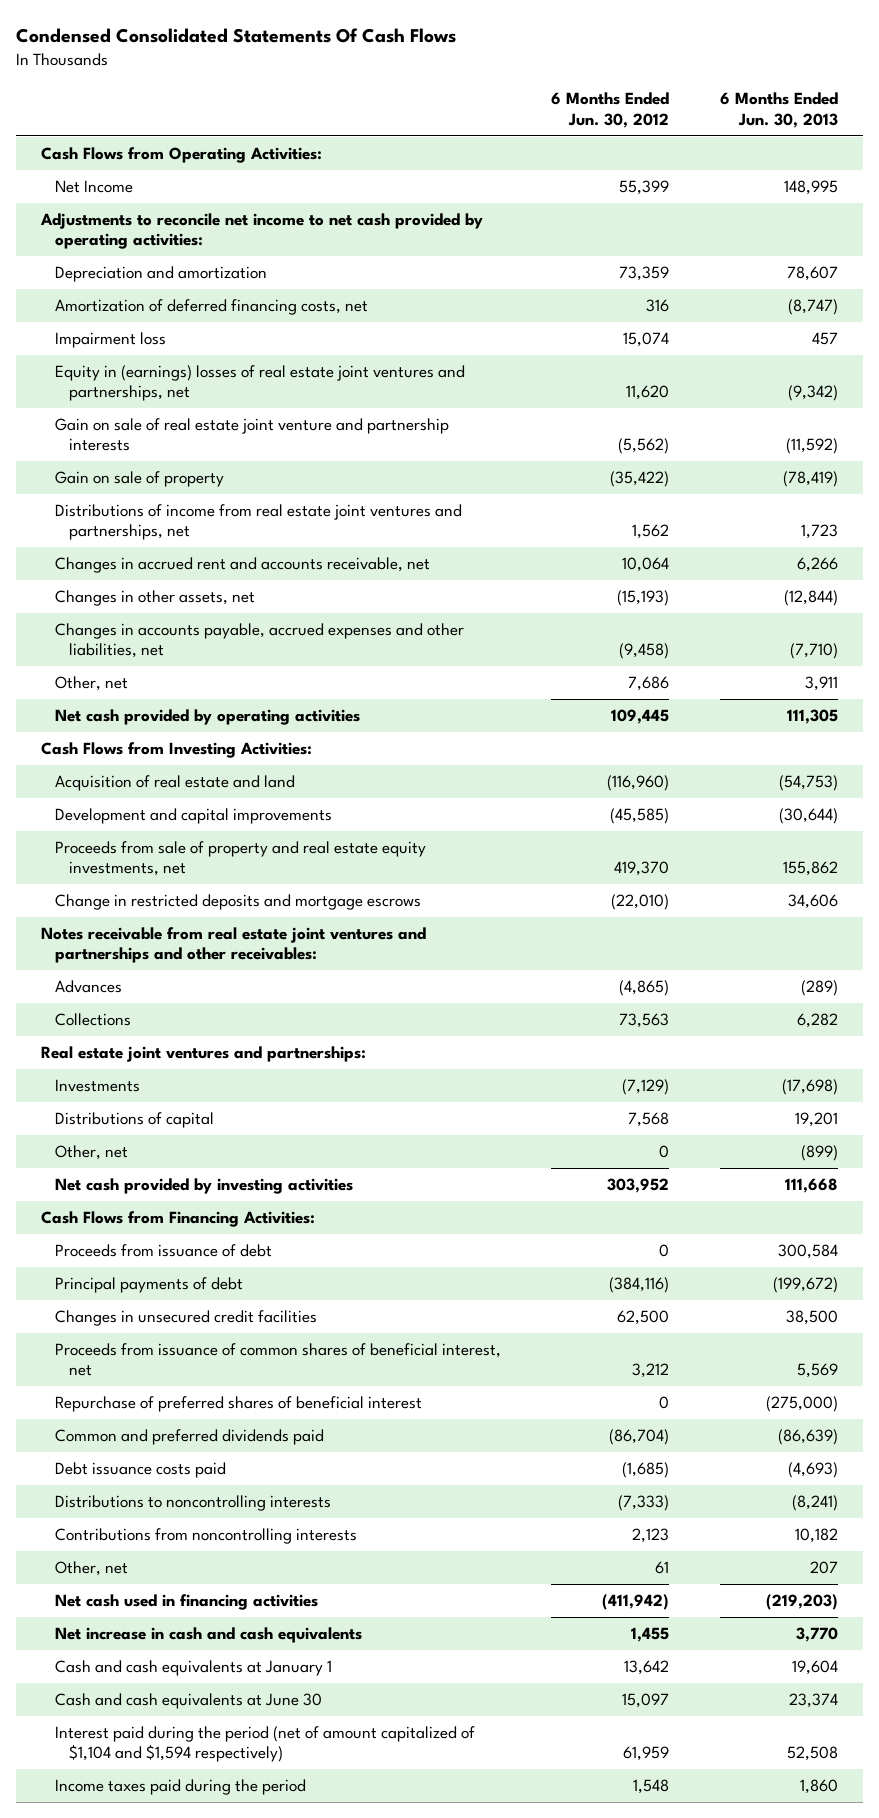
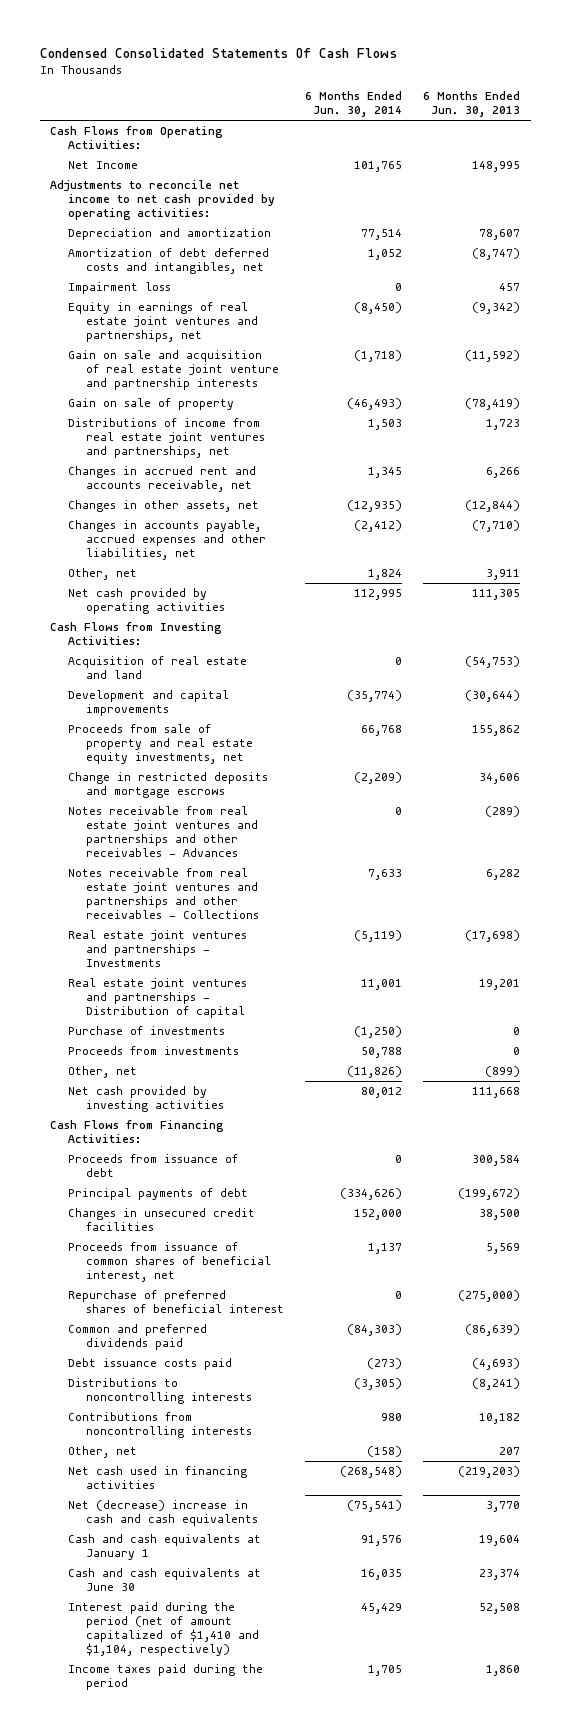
[551,92,670,128] 6 Months Ended Jun. 30, 2012 -> none
none -> [304,91,402,118] 6 Months Ended Jun. 30, 2014
[54,299,368,316] Amortization of deferred financing costs, net -> [67,247,269,274] Amortization of debt deferred costs and intangibles, net
[54,365,465,402] Equity in (earnings) losses of real estate joint ventures and partnerships, net -> [67,301,258,342] Equity in earnings of real estate joint ventures and partnerships, net
[54,418,449,452] Gain on sale of real estate joint venture and partnership interests -> [67,349,279,390] Gain on sale and acquisition of real estate joint venture and partnership interests
[41,927,427,964] Notes receivable from real estate joint ventures and partnerships and other receivables: -> none
[41,1046,367,1063] Real estate joint ventures and partnerships: -> none
[54,980,122,994] Advances -> [67,805,258,857] Notes receivable from real estate joint ventures and partnerships and other receivables - Advances
[54,1013,131,1027] Collections -> [67,867,259,919] Notes receivable from real estate joint ventures and partnerships and other receivables - Collections
[54,1079,140,1093] Investments -> [67,929,247,967] Real estate joint ventures and partnerships - Investments
[54,1112,214,1129] Distributions of capital -> [67,977,247,1018] Real estate joint ventures and partnerships - Distribution of capital
none -> [67,1025,225,1035] Purchase of investments
none -> [67,1045,239,1055] Proceeds from investments
[54,1627,362,1644] Net increase in cash and cash equivalents -> [67,1499,258,1526] Net (decrease) increase in cash and cash equivalents
[54,1726,475,1763] Interest paid during the period (net of amount capitalized of $1,104 and $1,594 respectively) -> [67,1601,259,1656] Interest paid during the period (net of amount capitalized of $1,410 and $1,104, respectively)

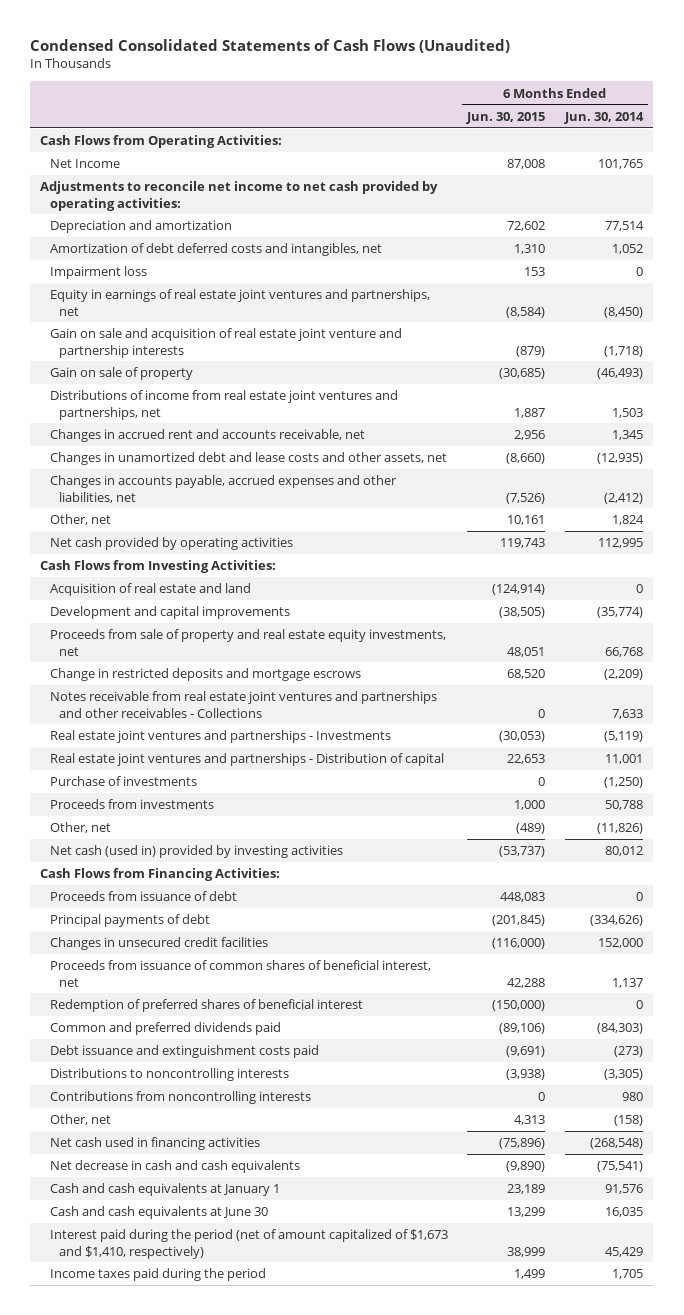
[39,48,397,59] Condensed Consolidated Statements Of Cash Flows -> [30,38,511,53] Condensed Consolidated Statements of Cash Flows (Unaudited)
[423,91,521,118] 6 Months Ended Jun. 30, 2013 -> none
none -> [466,111,546,124] Jun. 30, 2015
[67,499,259,512] Changes in other assets, net -> [49,452,447,466] Changes in unamortized debt and lease costs and other assets, net
[67,805,258,857] Notes receivable from real estate joint ventures and partnerships and other receivables - Advances -> none
[67,1085,224,1112] Net cash provided by investing activities -> [49,845,343,859] Net cash (used in) provided by investing activities
[67,1289,284,1313] Repurchase of preferred shares of beneficial interest -> [49,999,363,1013] Redemption of preferred shares of beneficial interest
[67,1357,232,1370] Debt issuance costs paid -> [49,1045,319,1059] Debt issuance and extinguishment costs paid
[67,1499,258,1526] Net (decrease) increase in cash and cash equivalents -> [49,1160,300,1174] Net decrease in cash and cash equivalents
[67,1601,259,1656] Interest paid during the period (net of amount capitalized of $1,410 and $1,104, respectively) -> [49,1229,448,1259] Interest paid during the period (net of amount capitalized of $1,673 and $1,410, respectively)

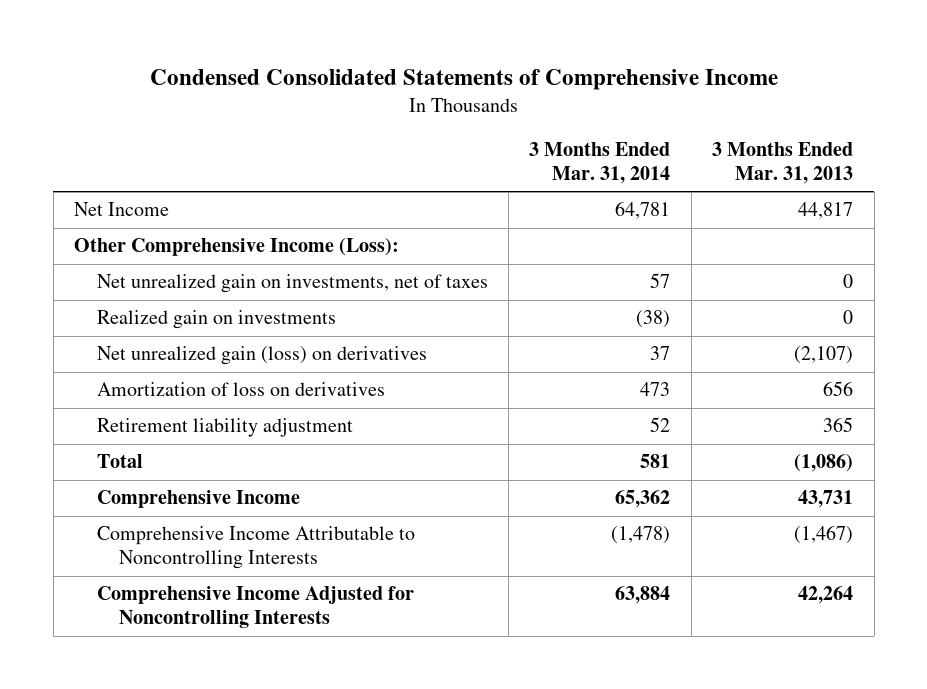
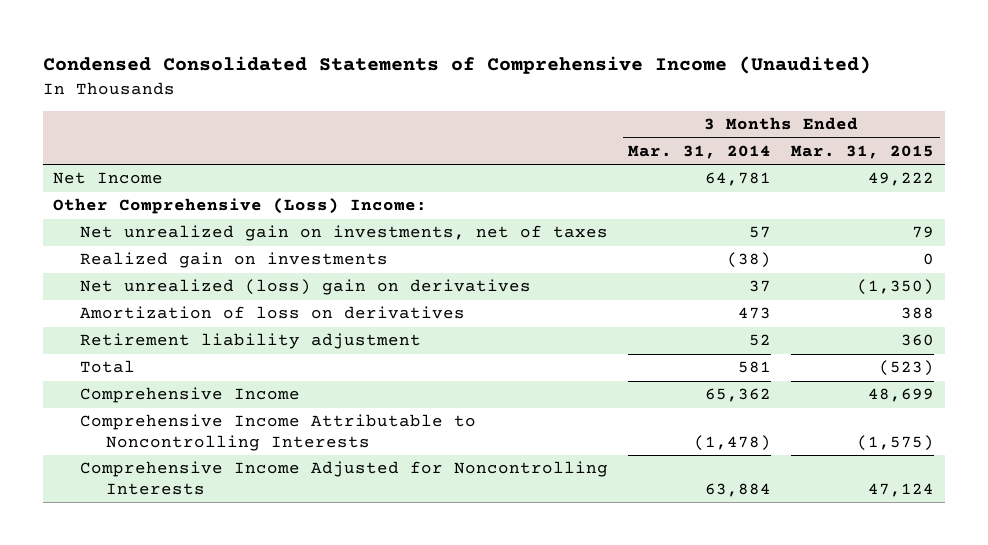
[149,68,778,90] Condensed Consolidated Statements of Comprehensive Income -> [43,56,872,75] Condensed Consolidated Statements of Comprehensive Income (Unaudited)
[712,142,854,185] 3 Months Ended Mar. 31, 2013 -> none
none -> [791,144,935,159] Mar. 31, 2015
[74,238,400,257] Other Comprehensive Income (Loss): -> [53,198,428,215] Other Comprehensive (Loss) Income:
[96,346,427,366] Net unrealized gain (loss) on derivatives -> [79,279,531,296] Net unrealized (loss) gain on derivatives

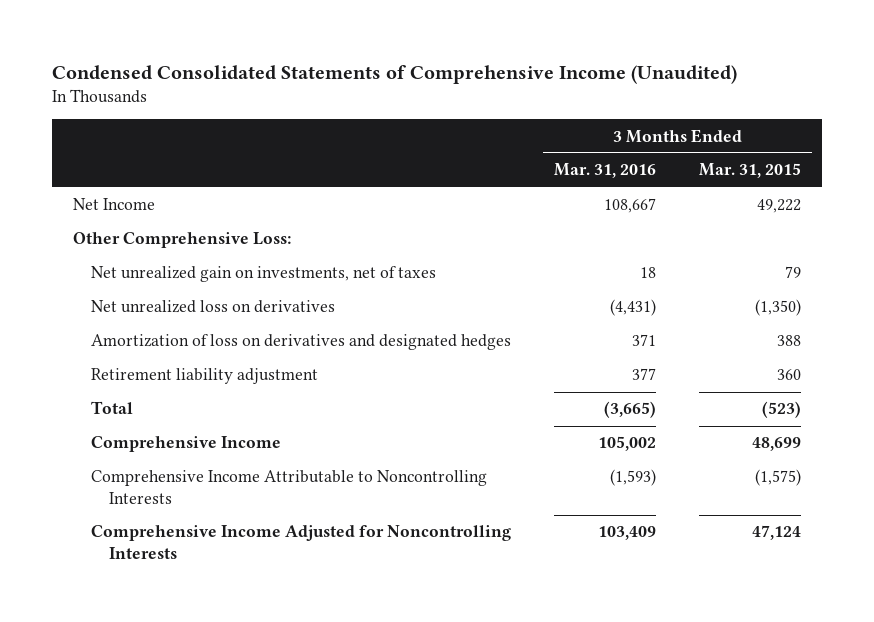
[627,144,771,159] Mar. 31, 2014 -> none
none -> [554,163,657,179] Mar. 31, 2016
[53,198,428,215] Other Comprehensive (Loss) Income: -> [73,232,292,249] Other Comprehensive Loss:
[79,252,388,269] Realized gain on investments -> none
[79,279,531,296] Net unrealized (loss) gain on derivatives -> [91,300,336,314] Net unrealized loss on derivatives
[79,306,465,320] Amortization of loss on derivatives -> [91,334,512,351] Amortization of loss on derivatives and designated hedges

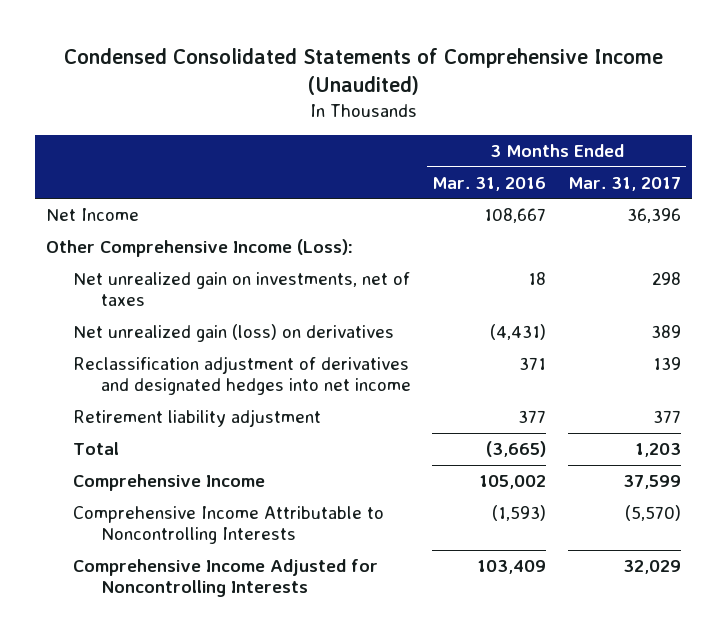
[698,163,801,179] Mar. 31, 2015 -> none
none -> [567,176,681,191] Mar. 31, 2017
[73,232,292,249] Other Comprehensive Loss: -> [46,239,354,258] Other Comprehensive Income (Loss):
[91,300,336,314] Net unrealized loss on derivatives -> [73,324,395,343] Net unrealized gain (loss) on derivatives
[91,334,512,351] Amortization of loss on derivatives and designated hedges -> [73,356,411,396] Reclassification adjustment of derivatives and designated hedges into net income

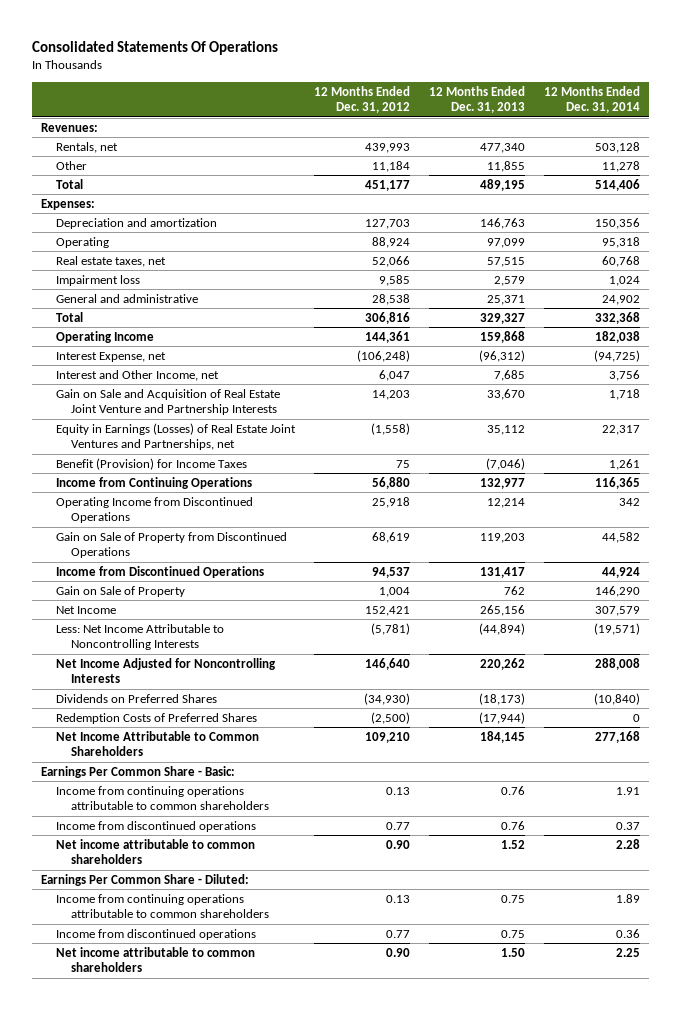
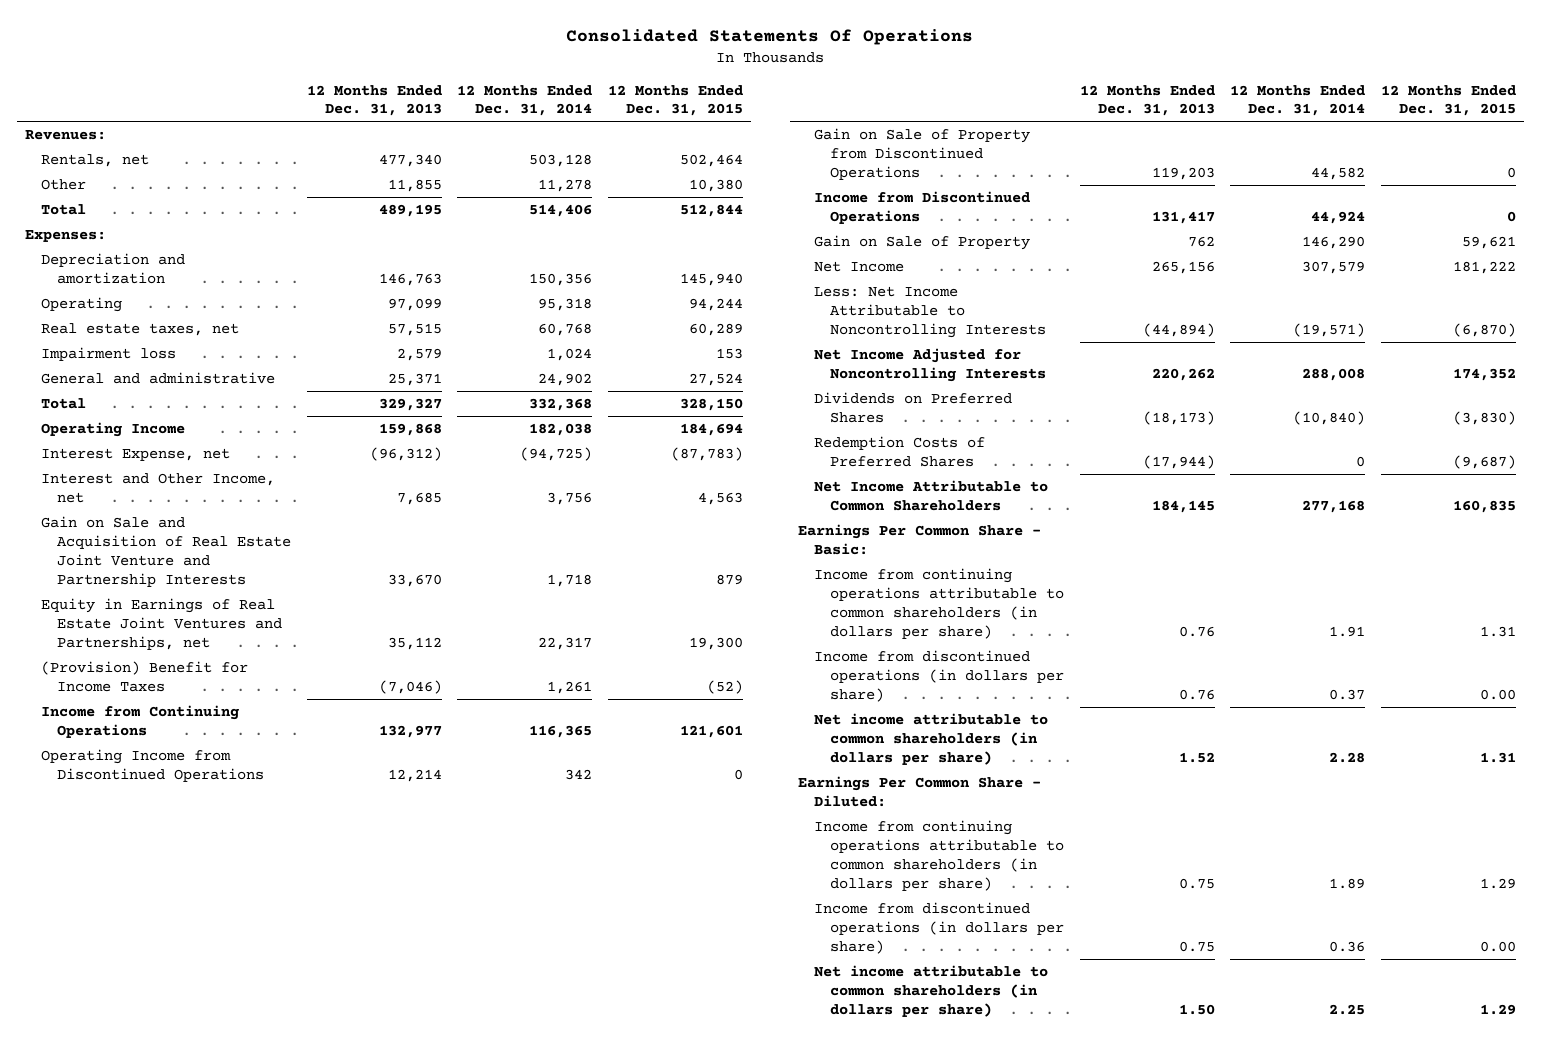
[313,85,410,114] 12 Months Ended Dec. 31, 2012 -> none
none -> [608,84,744,117] 12 Months Ended Dec. 31, 2015
[55,422,296,451] Equity in Earnings (Losses) of Real Estate Joint Ventures and Partnerships, net -> [40,598,282,650] Equity in Earnings of Real Estate Joint Ventures and Partnerships, net
[55,457,247,470] Benefit (Provision) for Income Taxes -> [40,661,248,692] (Provision) Benefit for Income Taxes
[55,785,269,811] Income from continuing operations attributable to common shareholders -> [813,568,1064,639] Income from continuing operations attributable to common shareholders (in dollars per share)
[55,820,256,832] Income from discontinued operations -> [813,650,1064,702] Income from discontinued operations (in dollars per share)
[55,838,255,865] Net income attributable to common shareholders -> [813,713,1048,765] Net income attributable to common shareholders (in dollars per share)
[55,893,269,919] Income from continuing operations attributable to common shareholders -> [813,820,1064,891] Income from continuing operations attributable to common shareholders (in dollars per share)
[55,928,256,940] Income from discontinued operations -> [813,902,1064,954] Income from discontinued operations (in dollars per share)
[55,946,255,973] Net income attributable to common shareholders -> [813,965,1048,1017] Net income attributable to common shareholders (in dollars per share)

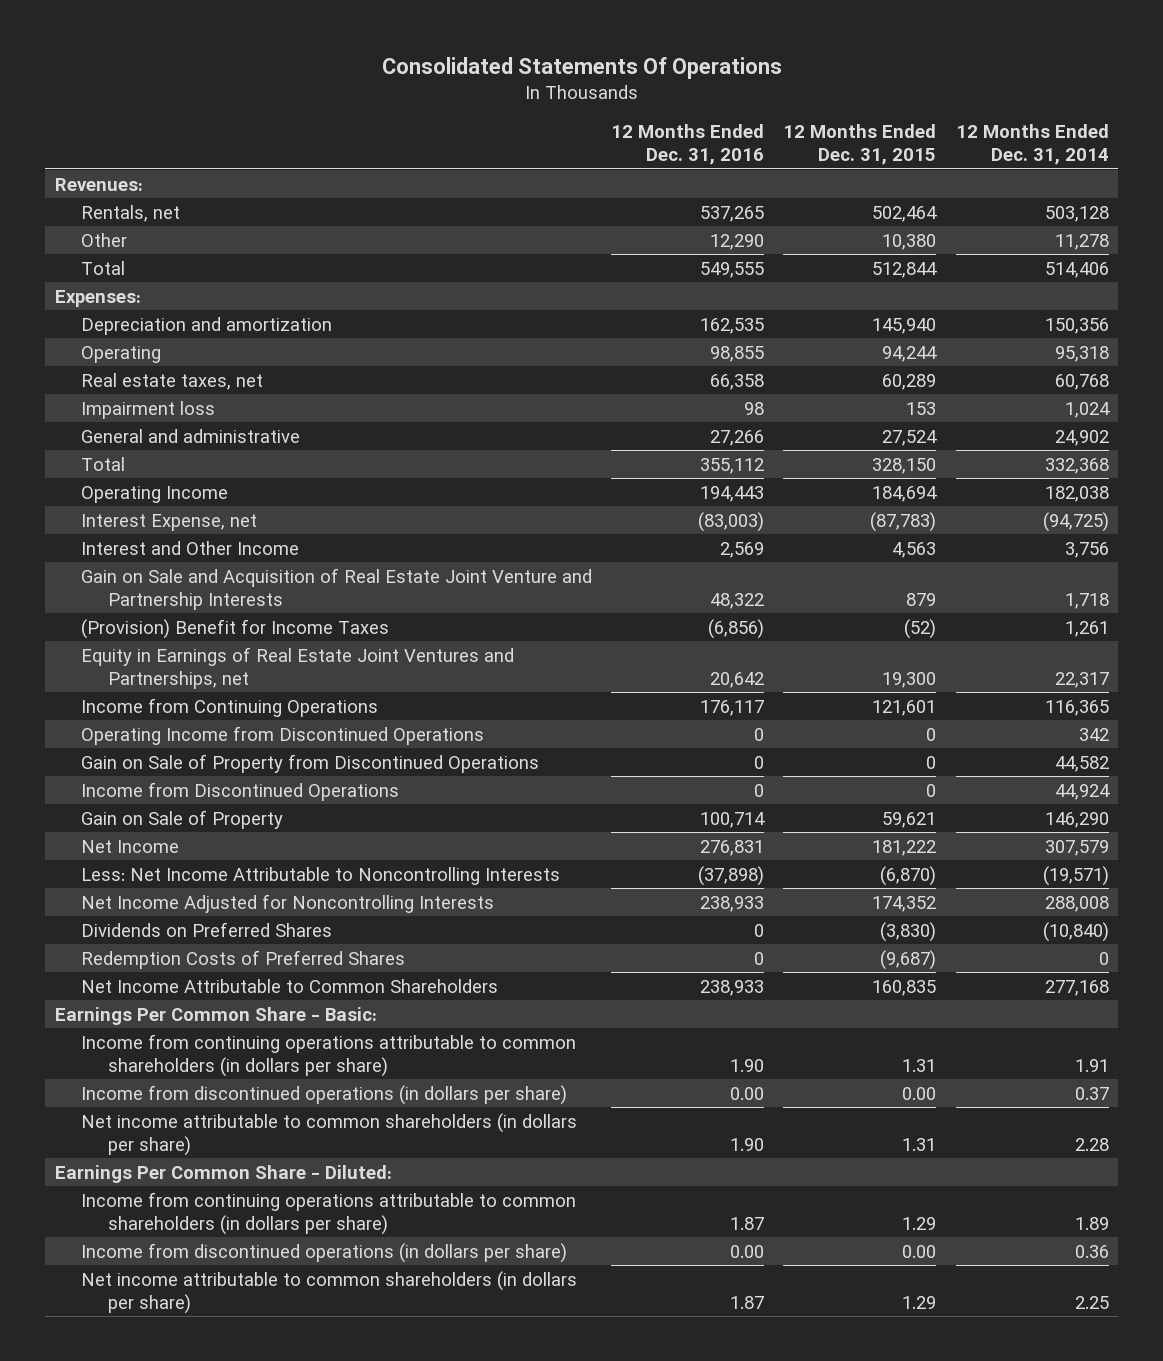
[306,84,442,117] 12 Months Ended Dec. 31, 2013 -> none
none -> [611,124,765,166] 12 Months Ended Dec. 31, 2016
[40,473,275,503] Interest and Other Income, net -> [81,540,300,555] Interest and Other Income
[40,598,282,650] Equity in Earnings of Real Estate Joint Ventures and Partnerships, net -> [81,646,515,689] Equity in Earnings of Real Estate Joint Ventures and Partnerships, net

